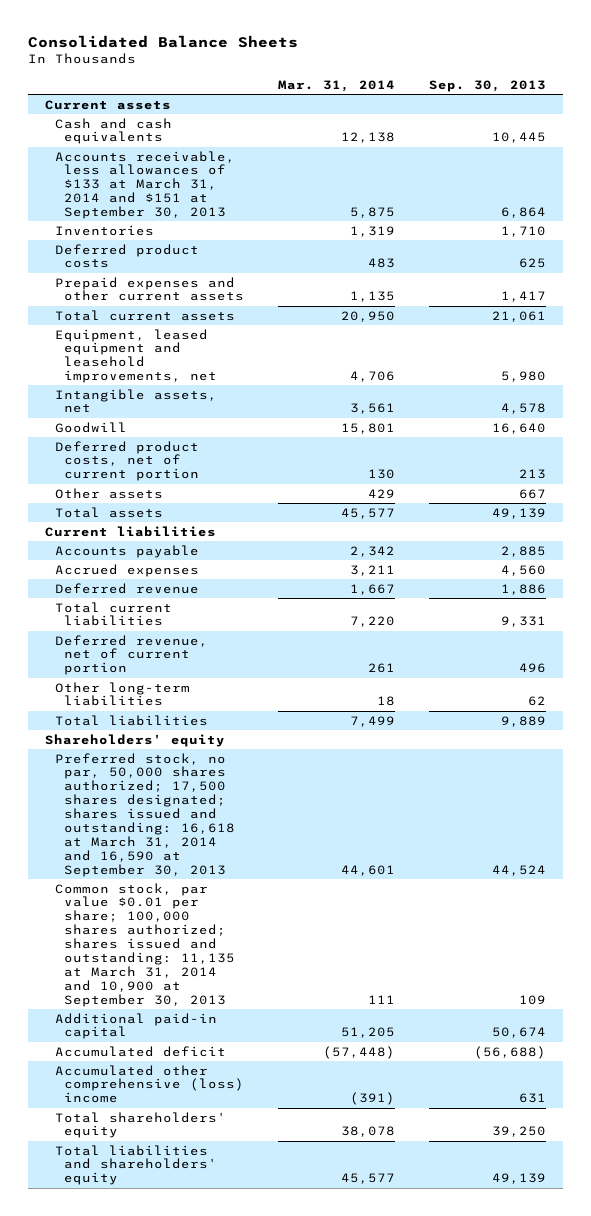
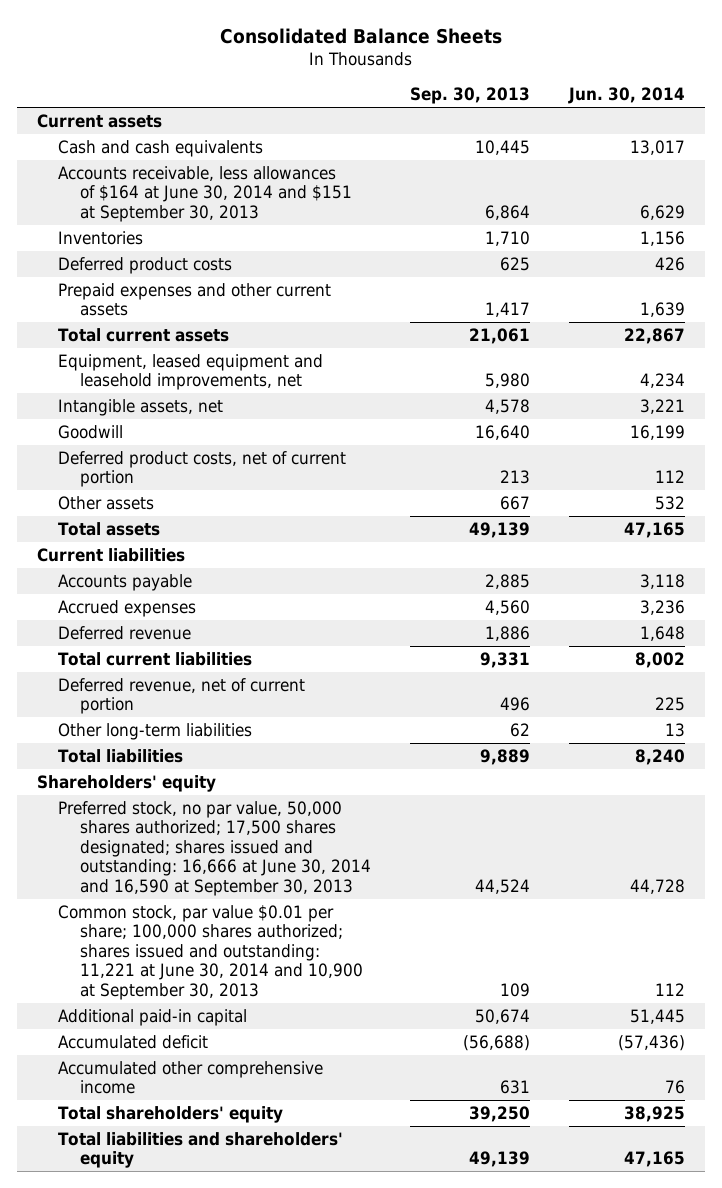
[278,79,396,92] Mar. 31, 2014 -> none
none -> [568,87,686,105] Jun. 30, 2014
[54,150,235,220] Accounts receivable, less allowances of $133 at March 31, 2014 and $151 at September 30, 2013 -> [58,166,352,222] Accounts receivable, less allowances of $164 at June 30, 2014 and $151 at September 30, 2013
[54,752,236,877] Preferred stock, no par, 50,000 shares authorized; 17,500 shares designated; shares issued and outstanding: 16,618 at March 31, 2014 and 16,590 at September 30, 2013 -> [58,801,371,896] Preferred stock, no par value, 50,000 shares authorized; 17,500 shares designated; shares issued and outstanding: 16,666 at June 30, 2014 and 16,590 at September 30, 2013
[54,882,236,1007] Common stock, par value $0.01 per share; 100,000 shares authorized; shares issued and outstanding: 11,135 at March 31, 2014 and 10,900 at September 30, 2013 -> [58,905,363,1000] Common stock, par value $0.01 per share; 100,000 shares authorized; shares issued and outstanding: 11,221 at June 30, 2014 and 10,900 at September 30, 2013
[54,1064,245,1104] Accumulated other comprehensive (loss) income -> [58,1061,324,1095] Accumulated other comprehensive income

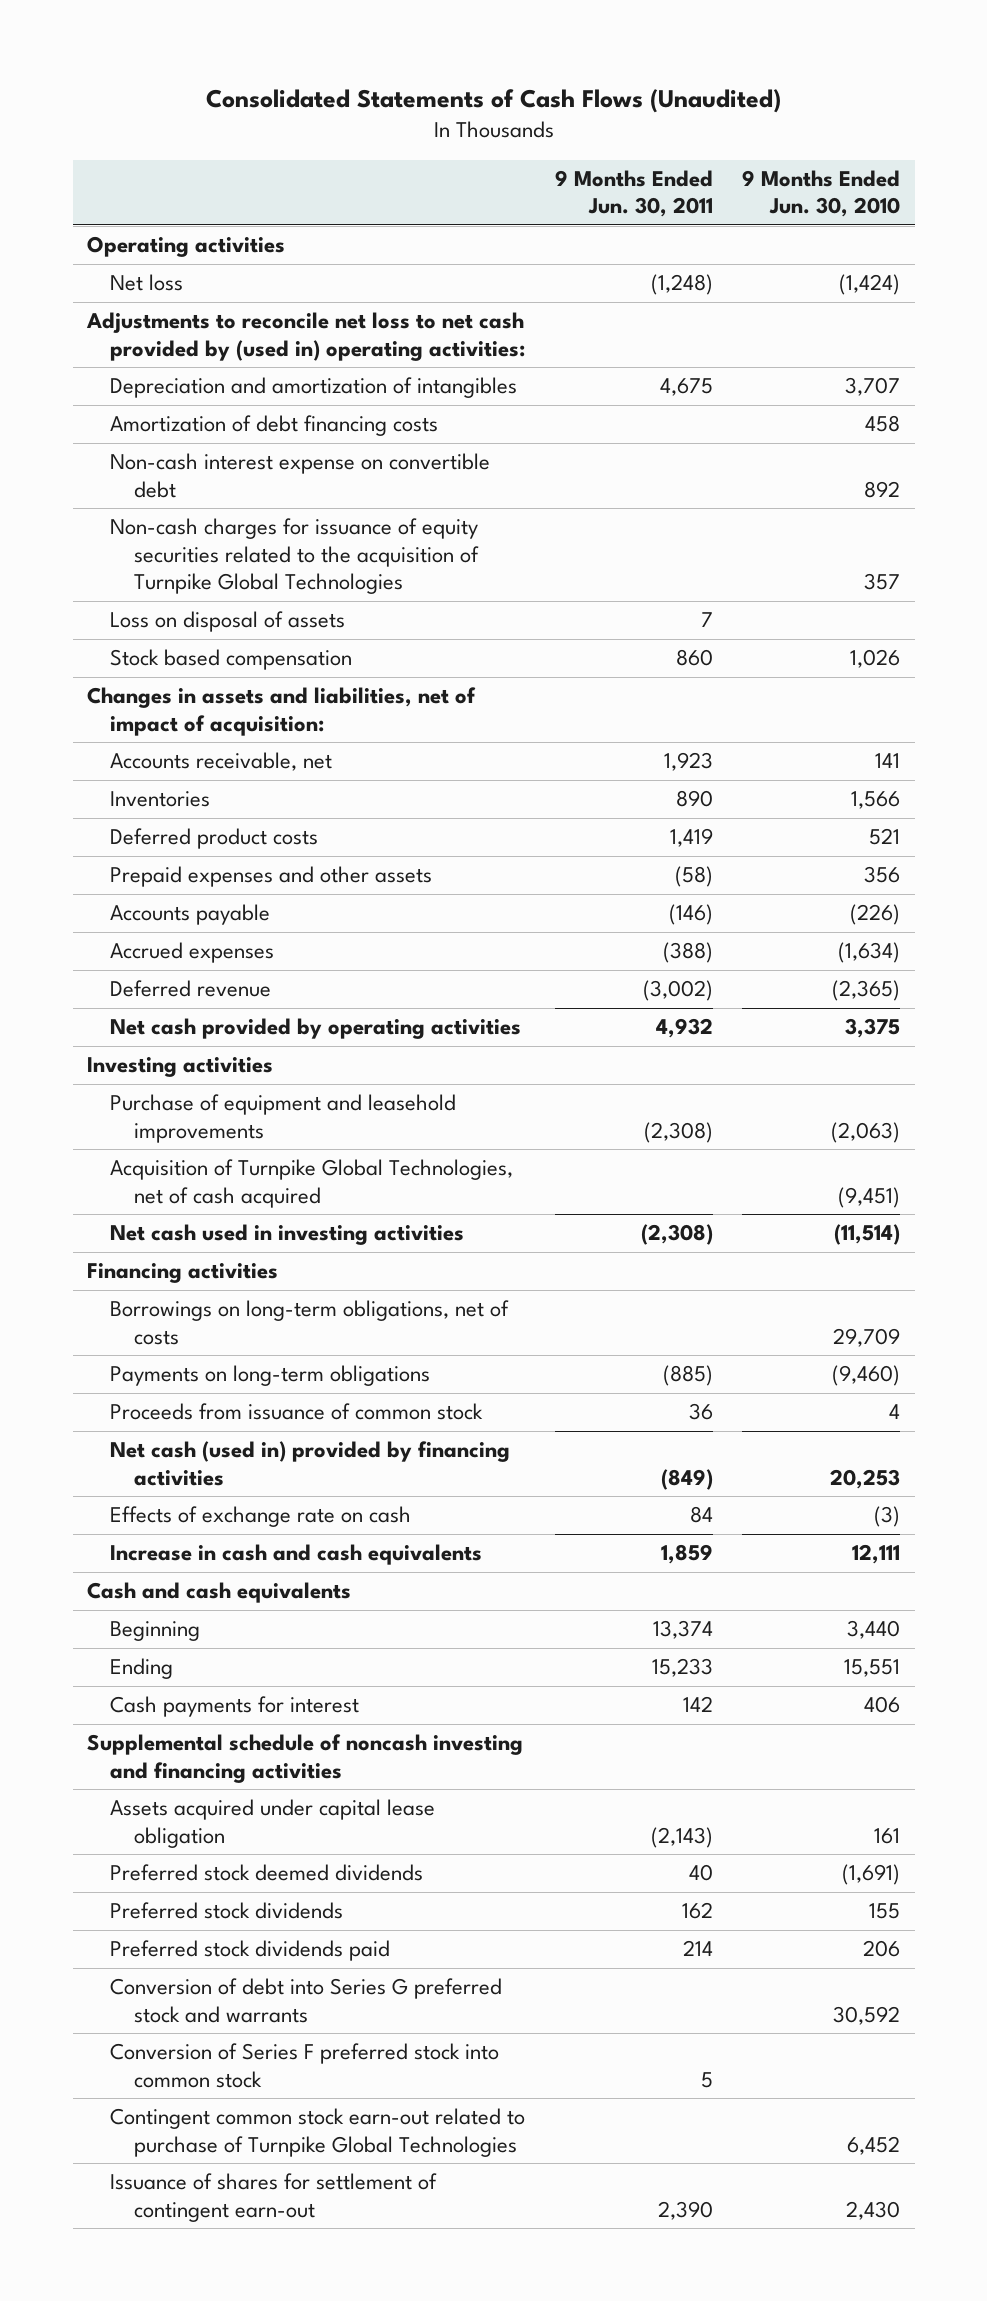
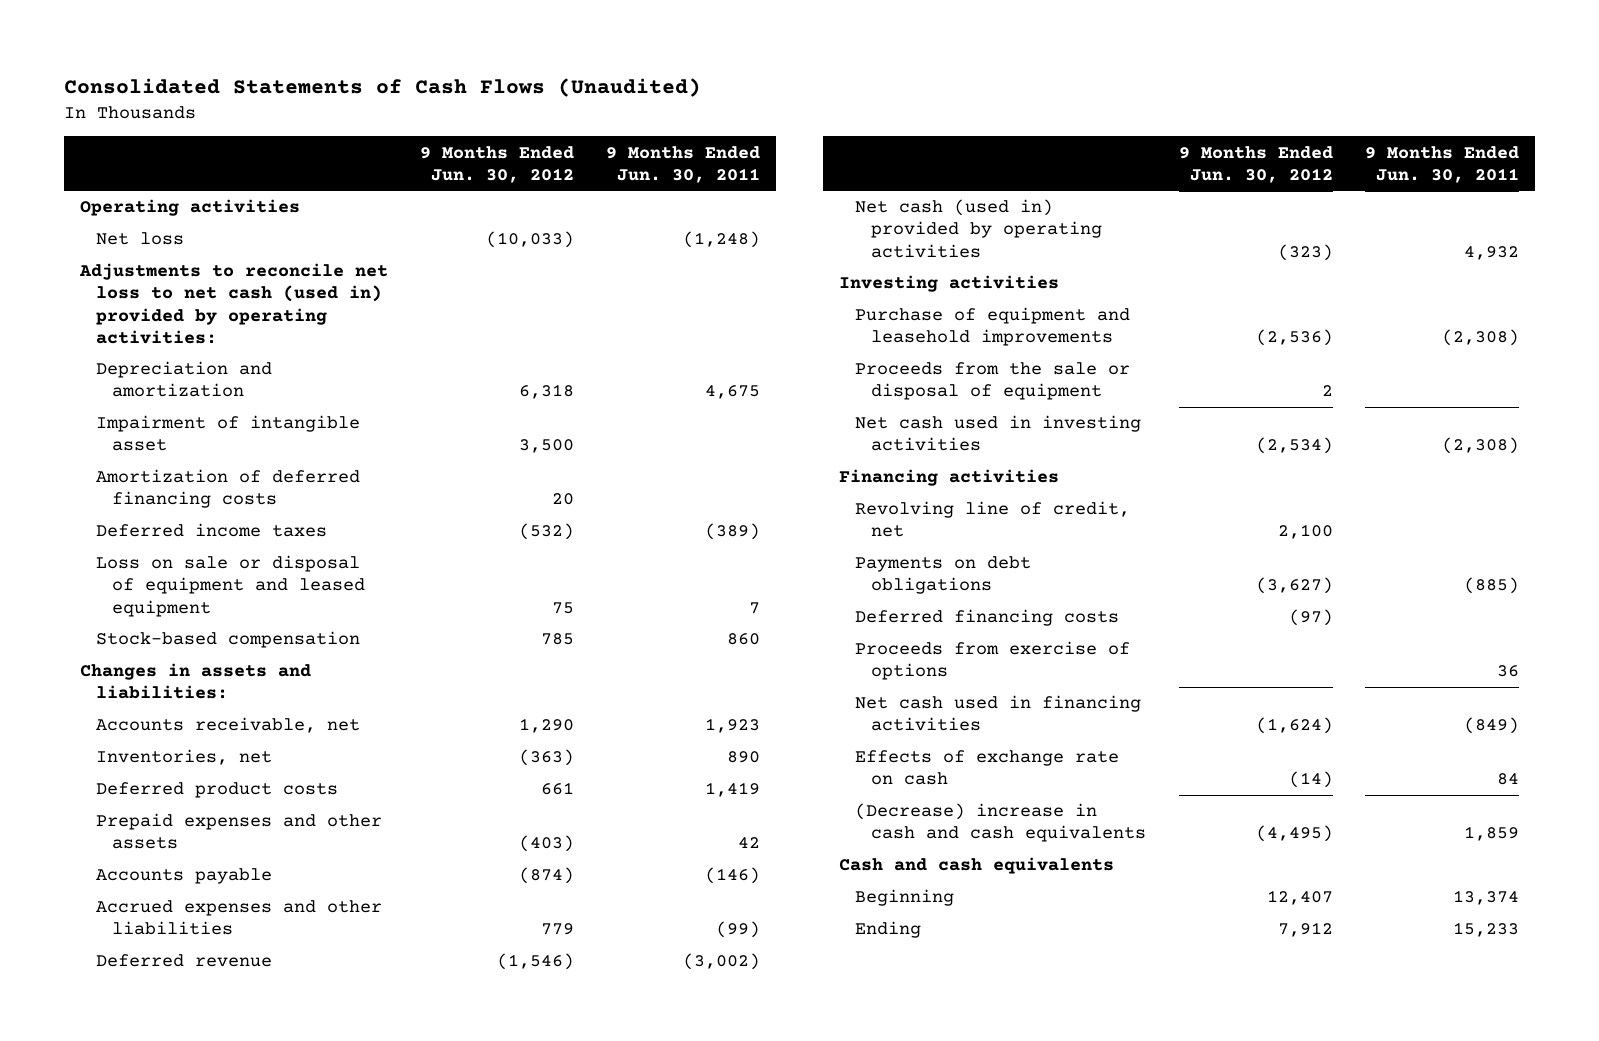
[742,169,901,218] 9 Months Ended Jun. 30, 2010 -> none
none -> [420,145,575,183] 9 Months Ended Jun. 30, 2012
[110,453,491,498] Non-cash interest expense on convertible debt -> none
[110,518,479,595] Non-cash charges for issuance of equity securities related to the acquisition of Turnpike Global Technologies -> none
[86,312,526,361] Adjustments to reconcile net loss to net cash provided by (used in) operating activities: -> [78,263,388,344] Adjustments to reconcile net loss to net cash (used in) provided by operating activities:
[110,377,518,399] Depreciation and amortization of intangibles -> [95,361,272,398] Depreciation and amortization
none -> [95,415,360,452] Impairment of intangible asset
[110,415,439,437] Amortization of debt financing costs -> [95,469,360,509] Amortization of deferred financing costs
none -> [95,523,327,538] Deferred income taxes
[110,611,346,633] Loss on disposal of assets -> [95,555,365,617] Loss on sale or disposal of equipment and leased equipment
[110,649,353,671] Stock based compensation -> [95,631,360,649] Stock-based compensation
[87,687,477,736] Changes in assets and liabilities, net of impact of acquisition: -> [79,663,311,700] Changes in assets and liabilities:
[110,791,211,808] Inventories -> [95,749,272,766] Inventories, net
[674,866,713,888] (58) -> [738,837,761,849] 42
[110,942,275,964] Accrued expenses -> none
none -> [95,900,382,936] Accrued expenses and other liabilities
[110,1018,522,1040] Net cash provided by operating activities -> [854,199,1102,258] Net cash (used in) provided by operating activities
[110,1159,514,1208] Acquisition of Turnpike Global Technologies, net of cash acquired -> none
none -> [854,362,1130,401] Proceeds from the sale or disposal of equipment
[110,1300,510,1345] Borrowings on long-term obligations, net of costs -> none
none -> [854,501,1130,538] Revolving line of credit, net
[110,1365,431,1387] Payments on long-term obligations -> [854,556,1031,595] Payments on debt obligations
none -> [854,609,1119,627] Deferred financing costs
[110,1403,484,1421] Proceeds from issuance of common stock -> [854,641,1130,681] Proceeds from exercise of options
[110,1441,511,1486] Net cash (used in) provided by financing activities -> [854,695,1141,732] Net cash used in financing activities
[110,1544,483,1566] Increase in cash and cash equivalents -> [854,803,1146,843] (Decrease) increase in cash and cash equivalents
[110,1696,360,1718] Cash payments for interest -> none
[87,1734,524,1783] Supplemental schedule of noncash investing and financing activities -> none
[110,1799,436,1848] Assets acquired under capital lease obligation -> none
[110,1864,424,1882] Preferred stock deemed dividends -> none
[110,1902,344,1920] Preferred stock dividends -> none
[110,1940,391,1962] Preferred stock dividends paid -> none
[110,1978,503,2023] Conversion of debt into Series G preferred stock and warrants -> none
[110,2043,500,2088] Conversion of Series F preferred stock into common stock -> none
[110,2108,526,2157] Contingent common stock earn-out related to purchase of Turnpike Global Technologies -> none
[110,2173,438,2222] Issuance of shares for settlement of contingent earn-out -> none

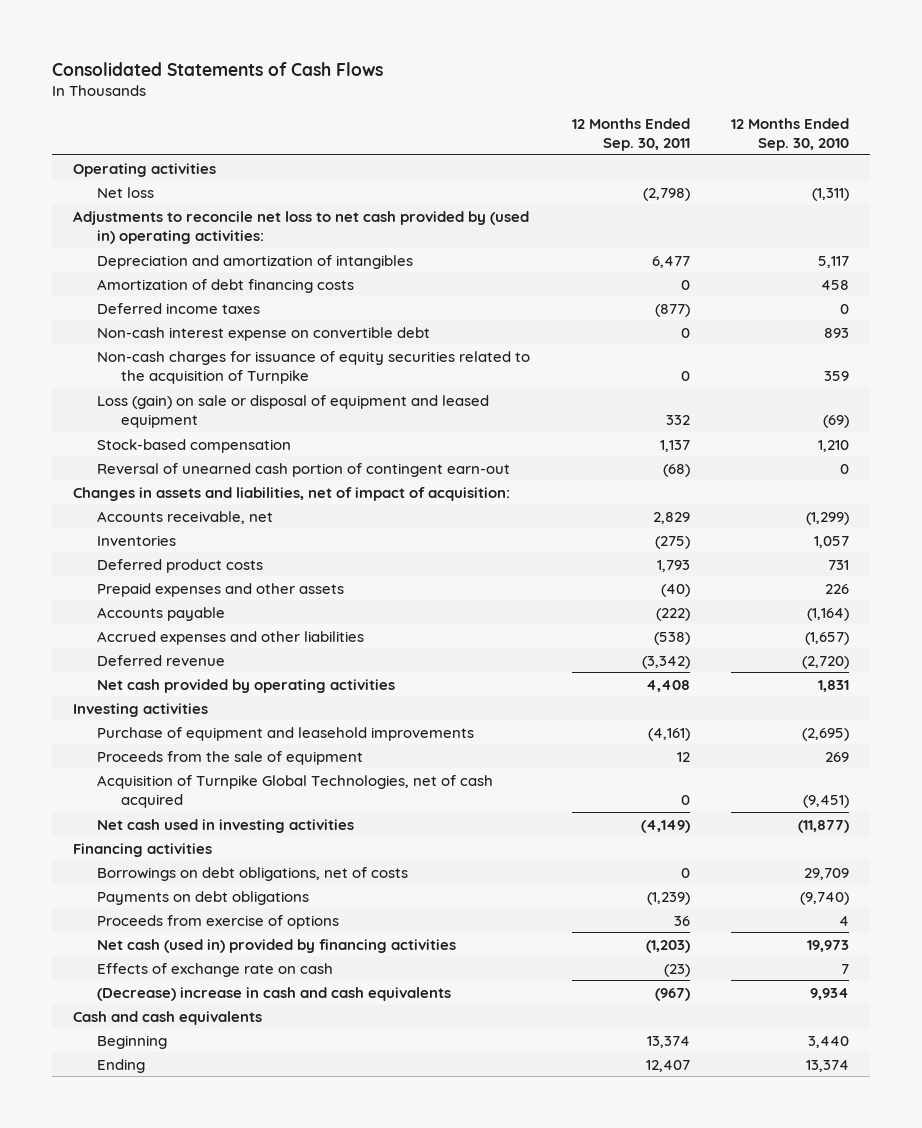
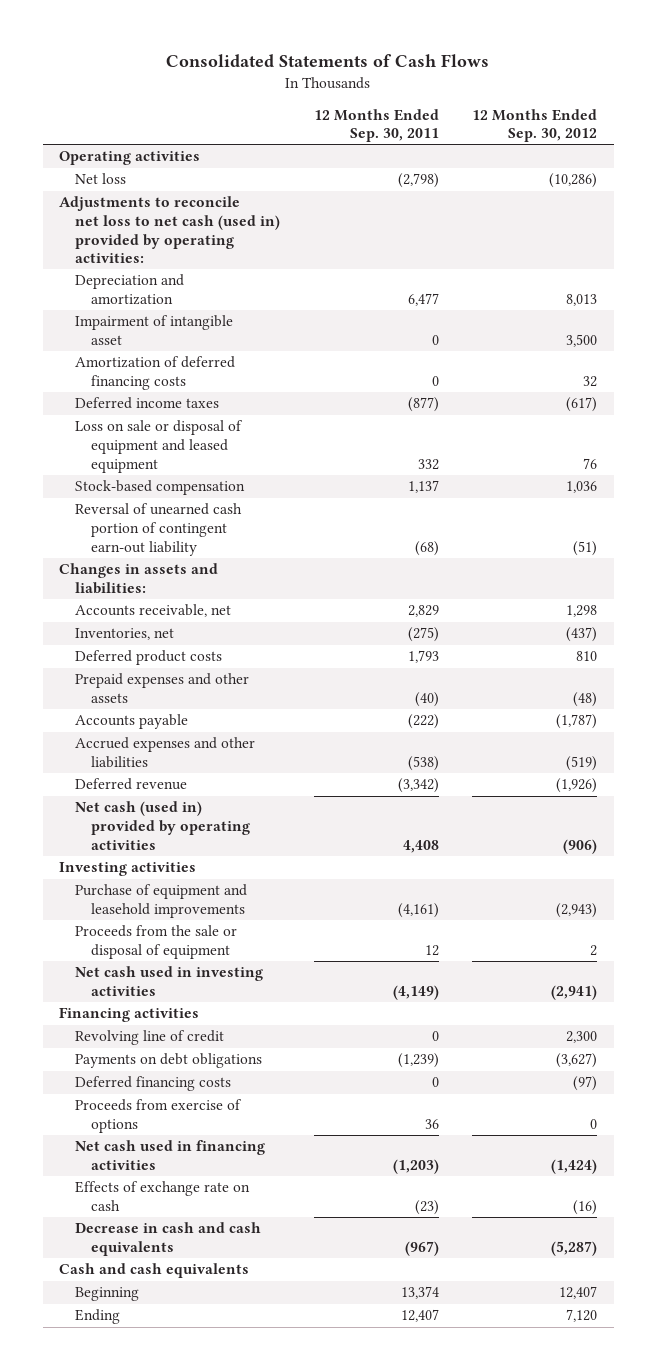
[731,117,850,152] 12 Months Ended Sep. 30, 2010 -> none
none -> [472,108,598,143] 12 Months Ended Sep. 30, 2012
[72,210,529,244] Adjustments to reconcile net loss to net cash provided by (used in) operating activities: -> [59,196,280,264] Adjustments to reconcile net loss to net cash (used in) provided by operating activities:
[97,254,414,269] Depreciation and amortization of intangibles -> [74,274,184,305] Depreciation and amortization
none -> [74,315,233,345] Impairment of intangible asset
[97,278,355,293] Amortization of debt financing costs -> [74,356,235,390] Amortization of deferred financing costs
[97,326,431,341] Non-cash interest expense on convertible debt -> none
[97,350,531,384] Non-cash charges for issuance of equity securities related to the acquisition of Turnpike -> none
[97,394,490,428] Loss (gain) on sale or disposal of equipment and leased equipment -> [74,420,243,473] Loss on sale or disposal of equipment and leased equipment
[97,462,511,477] Reversal of unearned cash portion of contingent earn-out -> [74,503,242,556] Reversal of unearned cash portion of contingent earn-out liability
[72,486,510,501] Changes in assets and liabilities, net of impact of acquisition: -> [59,563,219,594] Changes in assets and liabilities:
[97,534,177,546] Inventories -> [74,628,174,641] Inventories, net
[97,678,396,693] Net cash provided by operating activities -> [74,801,250,850] Net cash (used in) provided by operating activities
[97,774,494,808] Acquisition of Turnpike Global Technologies, net of cash acquired -> none
[97,750,364,765] Proceeds from the sale of equipment -> [74,925,237,959] Proceeds from the sale or disposal of equipment
[97,866,409,881] Borrowings on debt obligations, net of costs -> none
none -> [74,1030,224,1046] Revolving line of credit
none -> [74,1076,231,1092] Deferred financing costs
[97,938,457,953] Net cash (used in) provided by financing activities -> [74,1140,265,1170] Net cash used in financing activities
[97,986,452,1001] (Decrease) increase in cash and cash equivalents -> [74,1222,261,1256] Decrease in cash and cash equivalents

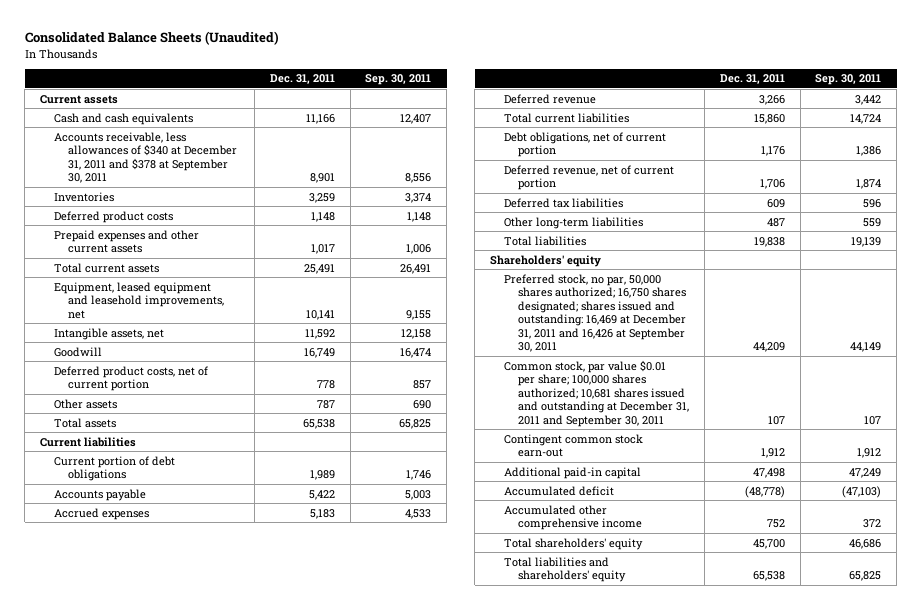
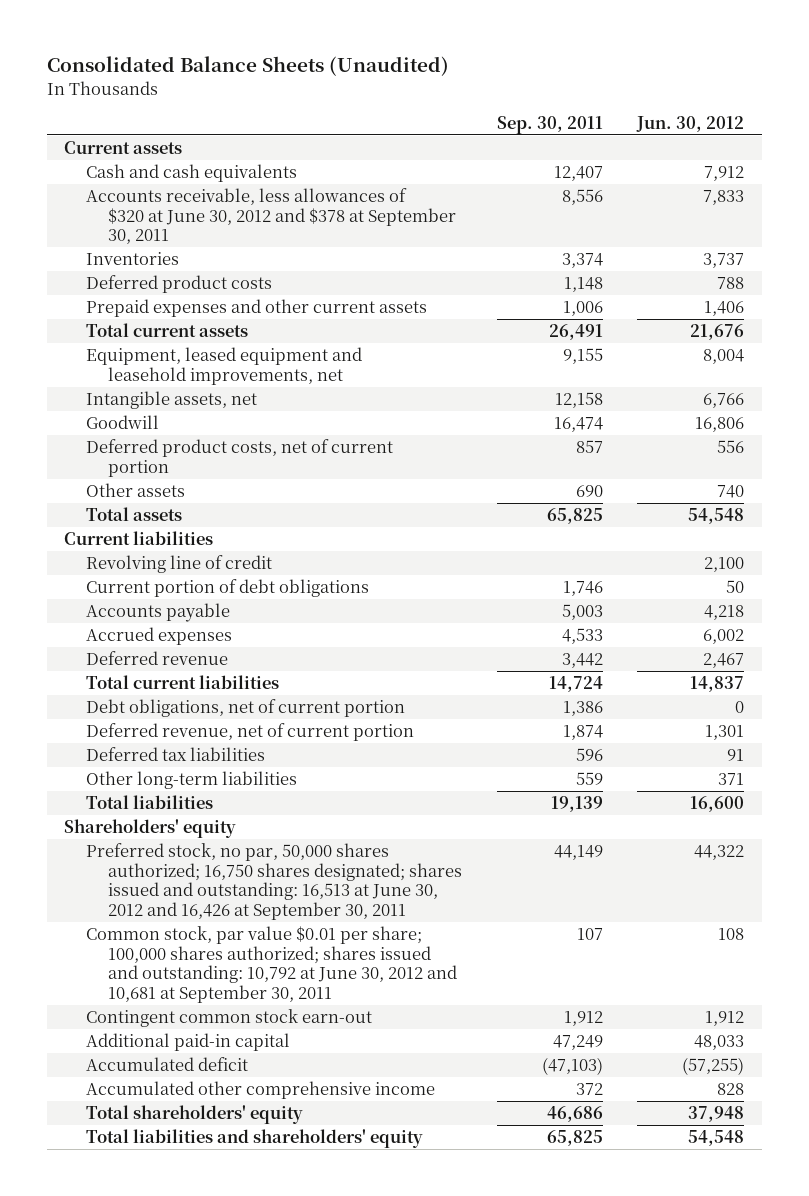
[269,74,335,85] Dec. 31, 2011 -> none
none -> [636,115,745,132] Jun. 30, 2012
[54,131,237,184] Accounts receivable, less allowances of $340 at December 31, 2011 and $378 at September 30, 2011 -> [86,187,457,245] Accounts receivable, less allowances of $320 at June 30, 2012 and $378 at September 30, 2011
none -> [86,554,273,573] Revolving line of credit
[504,273,686,353] Preferred stock, no par, 50,000 shares authorized; 16,750 shares designated; shares issued and outstanding: 16,469 at December 31, 2011 and 16,426 at September 30, 2011 -> [86,842,463,920] Preferred stock, no par, 50,000 shares authorized; 16,750 shares designated; shares issued and outstanding: 16,513 at June 30, 2012 and 16,426 at September 30, 2011
[504,359,689,427] Common stock, par value $0.01 per share; 100,000 shares authorized; 10,681 shares issued and outstanding at December 31, 2011 and September 30, 2011 -> [86,925,458,1003] Common stock, par value $0.01 per share; 100,000 shares authorized; shares issued and outstanding: 10,792 at June 30, 2012 and 10,681 at September 30, 2011

